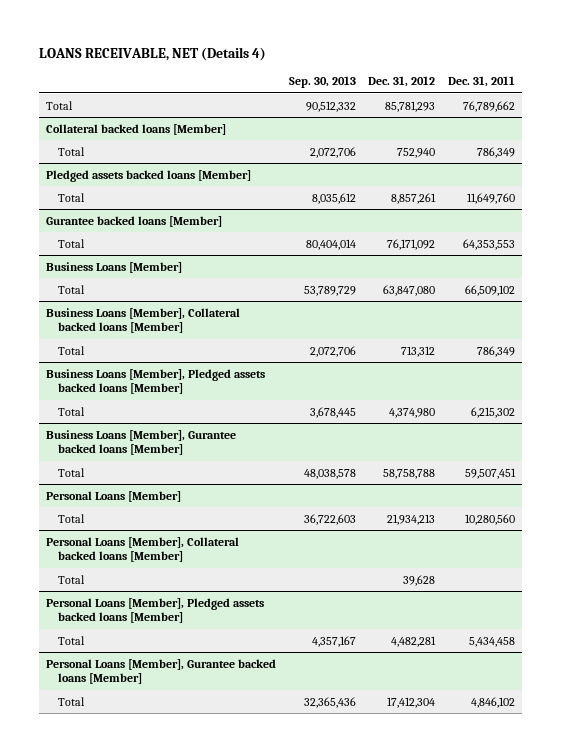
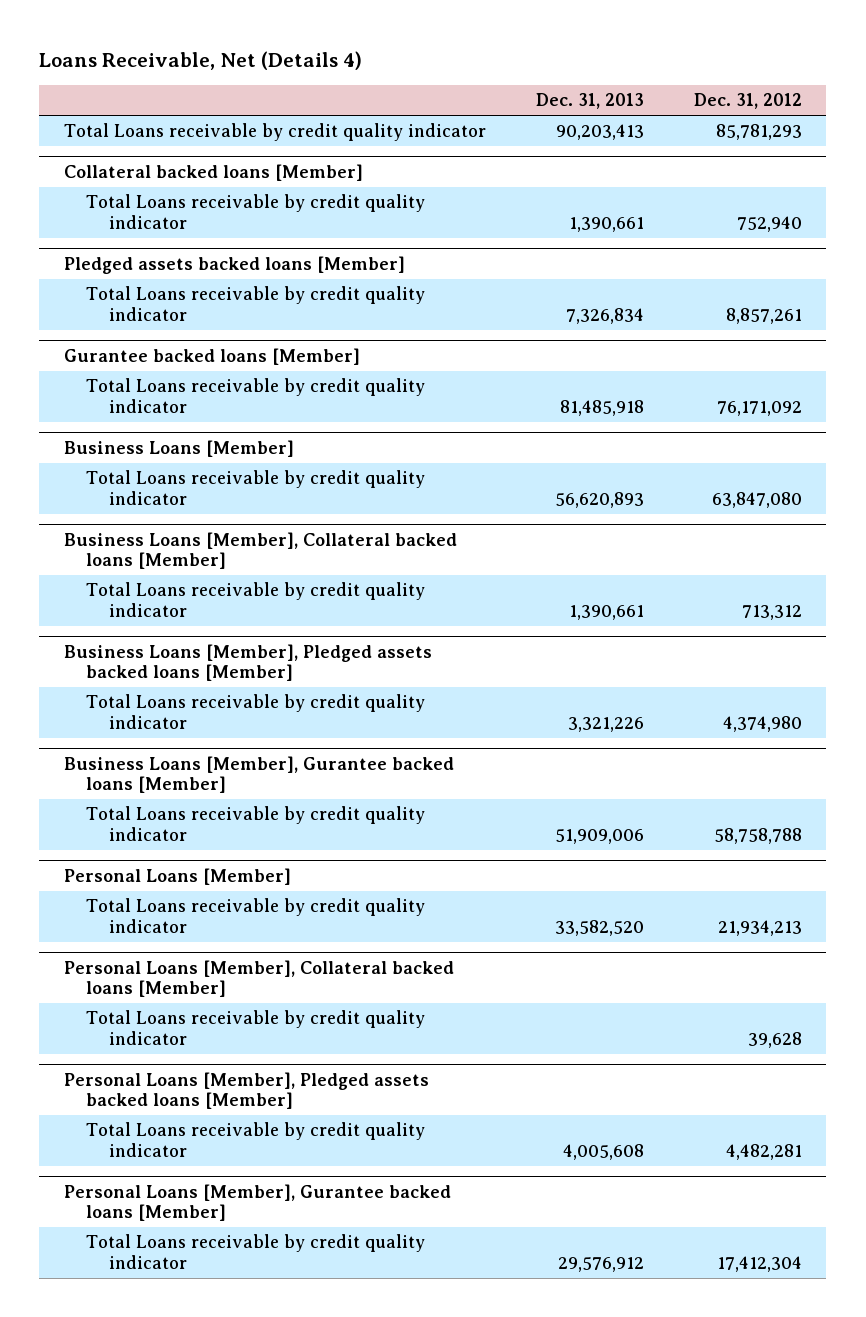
[39,46,267,61] LOANS RECEIVABLE, NET (Details 4) -> [39,50,363,70] Loans Receivable, Net (Details 4)
[288,76,356,89] Sep. 30, 2013 -> none
[448,76,516,88] Dec. 31, 2011 -> none
none -> [535,93,644,110] Dec. 31, 2013
[45,100,73,110] Total -> [64,123,487,142] Total Loans receivable by credit quality indicator
[57,146,85,156] Total -> [86,194,426,229] Total Loans receivable by credit quality indicator
[57,192,85,202] Total -> [86,286,426,321] Total Loans receivable by credit quality indicator
[57,238,85,248] Total -> [86,378,426,413] Total Loans receivable by credit quality indicator
[57,284,85,294] Total -> [86,470,426,505] Total Loans receivable by credit quality indicator
[57,345,85,355] Total -> [86,582,426,617] Total Loans receivable by credit quality indicator
[57,406,85,416] Total -> [86,694,426,729] Total Loans receivable by credit quality indicator
[57,467,85,477] Total -> [86,806,426,841] Total Loans receivable by credit quality indicator
[57,513,85,523] Total -> [86,898,426,933] Total Loans receivable by credit quality indicator
[57,574,85,584] Total -> [86,1010,426,1045] Total Loans receivable by credit quality indicator
[57,635,85,645] Total -> [86,1122,426,1157] Total Loans receivable by credit quality indicator
[57,696,85,706] Total -> [86,1234,426,1269] Total Loans receivable by credit quality indicator

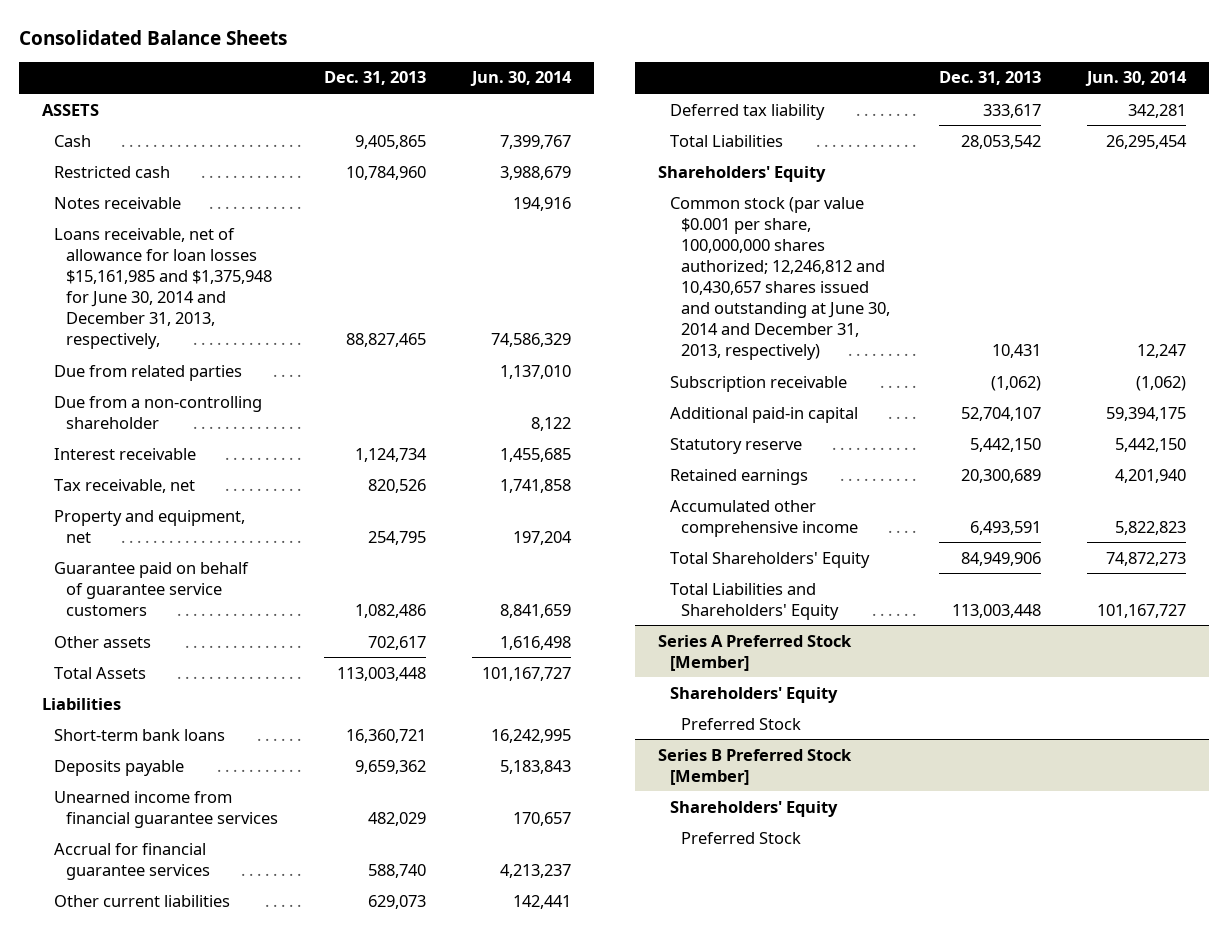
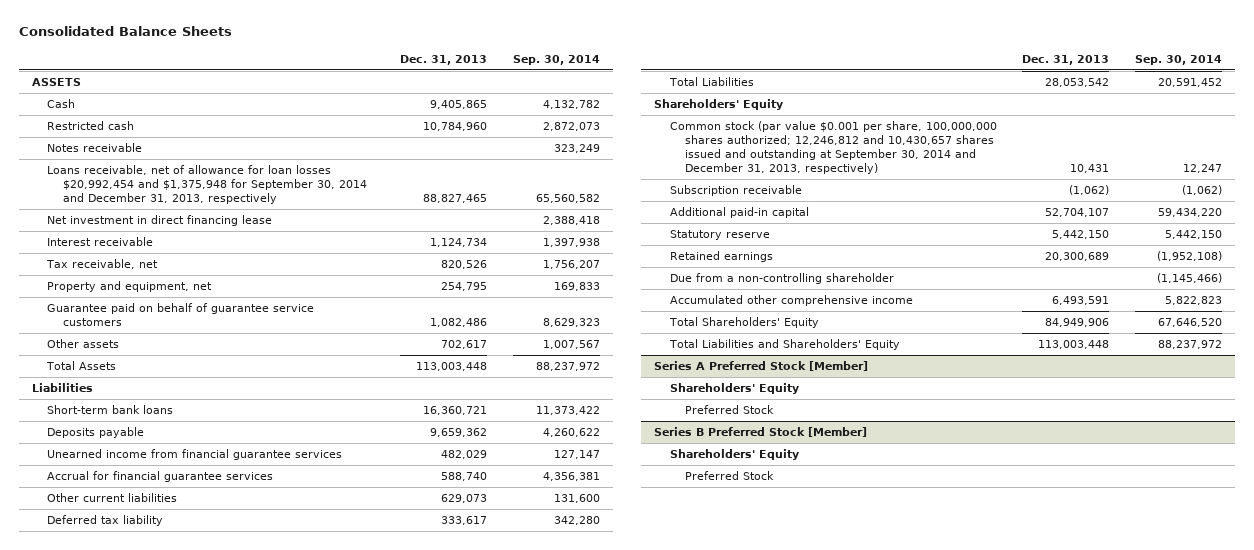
[469,71,572,87] Jun. 30, 2014 -> none
none -> [513,54,601,65] Sep. 30, 2014
[54,364,243,381] Due from related parties -> none
[54,227,272,350] Loans receivable, net of allowance for loan losses $15,161,985 and $1,375,948 for June 30, 2014 and December 31, 2013, respectively, -> [47,165,367,204] Loans receivable, net of allowance for loan losses $20,992,454 and $1,375,948 for September 30, 2014 and December 31, 2013, respectively
none -> [47,215,273,227] Net investment in direct financing lease
[669,196,891,361] Common stock (par value $0.001 per share, 100,000,000 shares authorized; 12,246,812 and 10,430,657 shares issued and outstanding at June 30, 2014 and December 31, 2013, respectively) -> [669,121,997,174] Common stock (par value $0.001 per share, 100,000,000 shares authorized; 12,246,812 and 10,430,657 shares issued and outstanding at September 30, 2014 and December 31, 2013, respectively)
[54,395,263,429] Due from a non-controlling shareholder -> [669,273,894,285] Due from a non-controlling shareholder

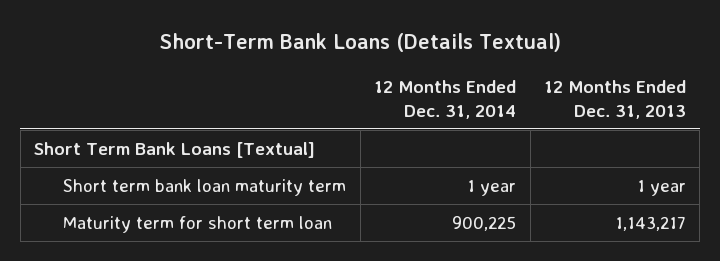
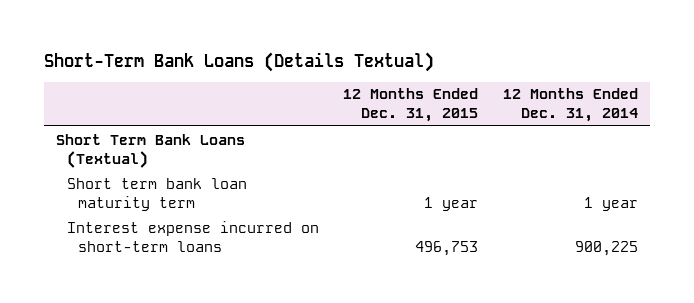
[543,79,686,119] 12 Months Ended Dec. 31, 2013 -> none
none -> [343,88,479,123] 12 Months Ended Dec. 31, 2015
[34,141,316,158] Short Term Bank Loans [Textual] -> [56,133,246,168] Short Term Bank Loans (Textual)
[63,215,333,233] Maturity term for short term loan -> [67,220,320,252] Interest expense incurred on short-term loans

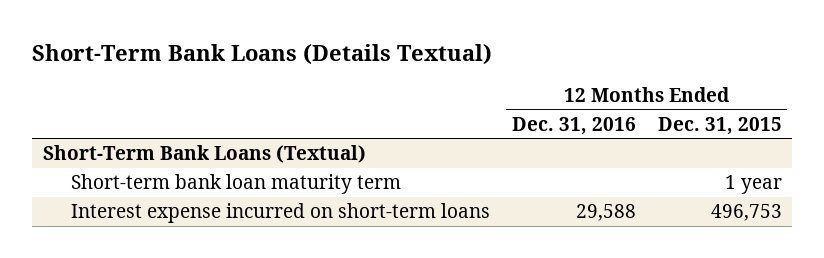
[502,88,638,123] 12 Months Ended Dec. 31, 2014 -> none
none -> [511,116,636,135] Dec. 31, 2016
[56,133,246,168] Short Term Bank Loans (Textual) -> [42,145,366,164] Short-Term Bank Loans (Textual)
[67,177,248,211] Short term bank loan maturity term -> [71,174,402,195] Short-term bank loan maturity term

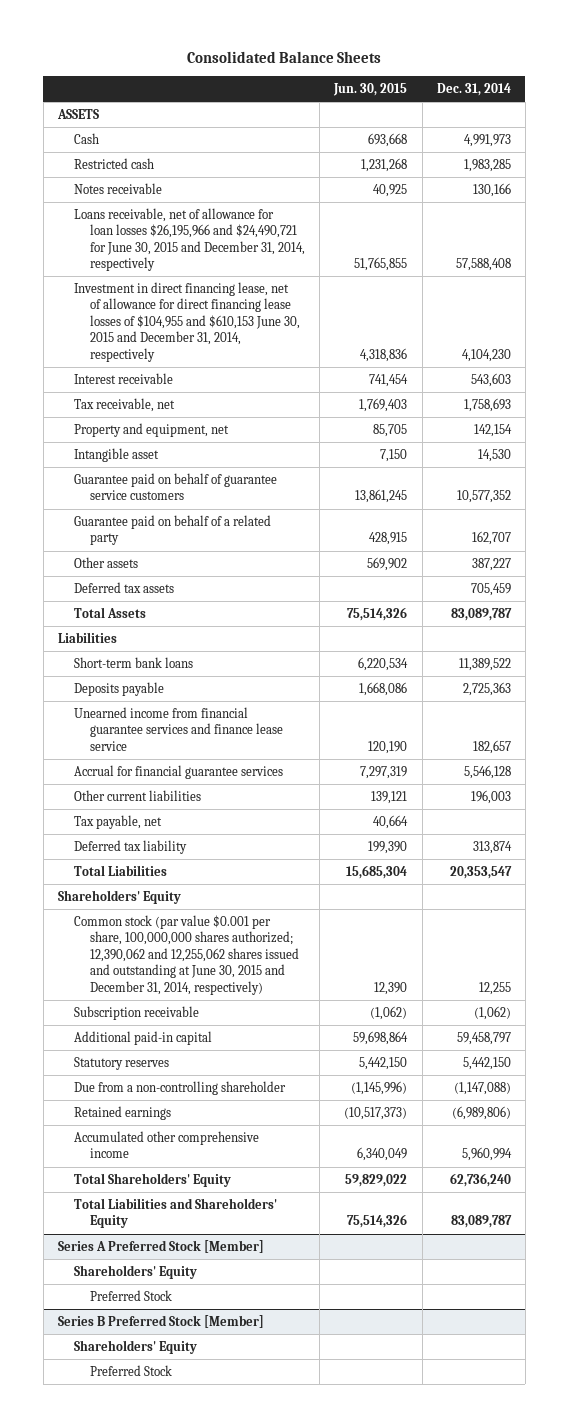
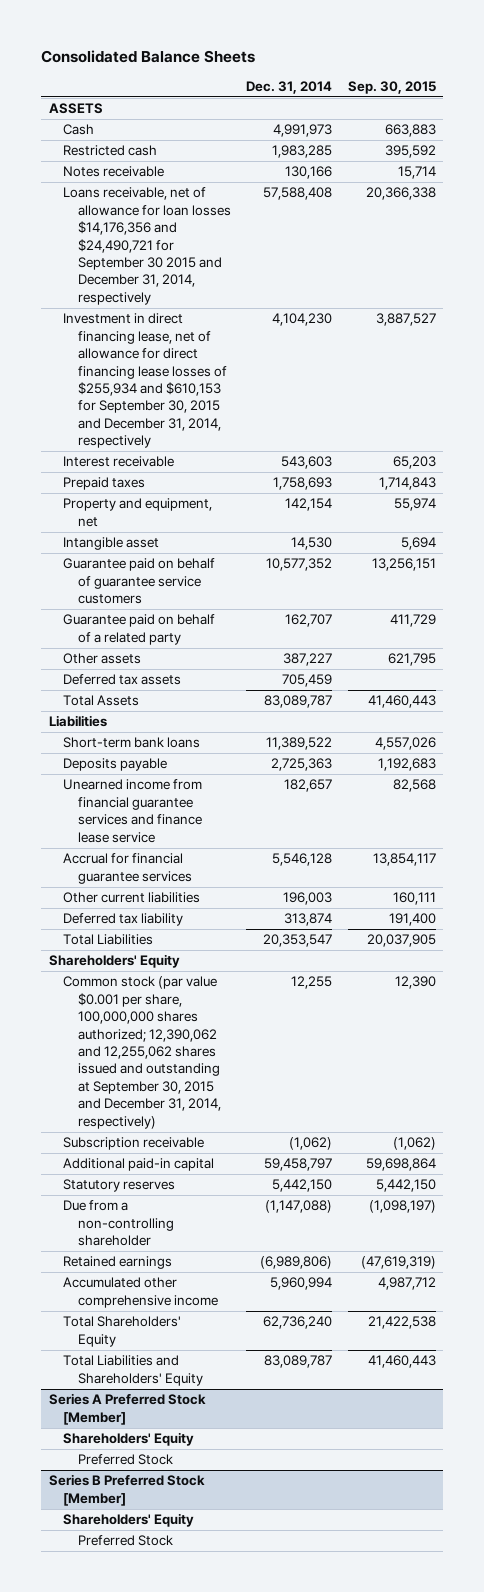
[333,82,408,96] Jun. 30, 2015 -> none
none -> [347,80,436,94] Sep. 30, 2015
[74,207,306,272] Loans receivable, net of allowance for loan losses $26,195,966 and $24,490,721 for June 30, 2015 and December 31, 2014, respectively -> [63,187,232,305] Loans receivable, net of allowance for loan losses $14,176,356 and $24,490,721 for September 30 2015 and December 31, 2014, respectively
[74,281,301,362] Investment in direct financing lease, net of allowance for direct financing lease losses of $104,955 and $610,153 June 30, 2015 and December 31, 2014, respectively -> [63,313,228,449] Investment in direct financing lease, net of allowance for direct financing lease losses of $255,934 and $610,153 for September 30, 2015 and December 31, 2014, respectively
[74,397,176,412] Tax receivable, net -> [63,477,146,491] Prepaid taxes
[74,814,163,829] Tax payable, net -> none
[74,914,300,995] Common stock (par value $0.001 per share, 100,000,000 shares authorized; 12,390,062 and 12,255,062 shares issued and outstanding at June 30, 2015 and December 31, 2014, respectively) -> [63,976,222,1129] Common stock (par value $0.001 per share, 100,000,000 shares authorized; 12,390,062 and 12,255,062 shares issued and outstanding at September 30, 2015 and December 31, 2014, respectively)

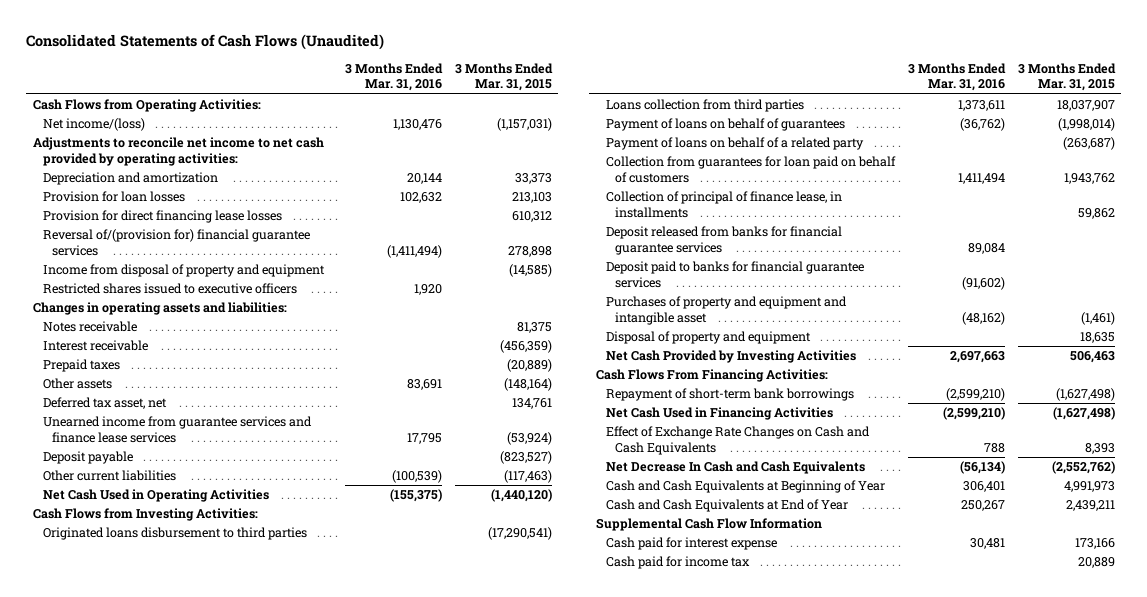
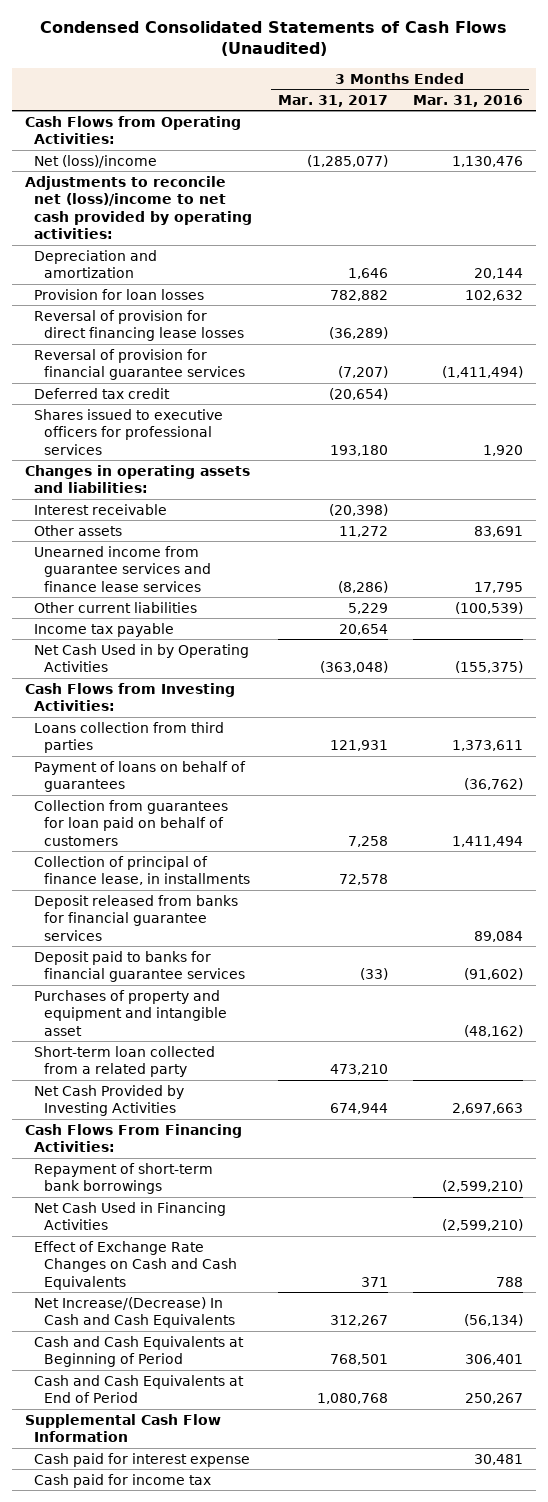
[26,33,385,50] Consolidated Statements of Cash Flows (Unaudited) -> [39,21,507,57] Condensed Consolidated Statements of Cash Flows (Unaudited)
[454,62,553,92] 3 Months Ended Mar. 31, 2015 -> none
none -> [277,94,388,107] Mar. 31, 2017
[42,118,145,132] Net income/(loss) -> [34,154,158,168] Net (loss)/income
[32,137,324,166] Adjustments to reconcile net income to net cash provided by operating activities: -> [24,175,253,240] Adjustments to reconcile net (loss)/income to net cash provided by operating activities:
[42,264,325,278] Income from disposal of property and equipment -> none
[42,210,282,224] Provision for direct financing lease losses -> [34,309,245,342] Reversal of provision for direct financing lease losses
[42,229,310,256] Reversal of/(provision for) financial guarantee services -> [34,348,246,381] Reversal of provision for financial guarantee services
none -> [34,387,171,399] Deferred tax credit
[42,283,297,295] Restricted shares issued to executive officers -> [34,408,224,455] Shares issued to executive officers for professional services
[42,321,137,333] Notes receivable -> none
[42,359,120,373] Prepaid taxes -> none
[42,397,167,410] Deferred tax asset, net -> none
[42,451,133,465] Deposit payable -> none
none -> [34,622,175,637] Income tax payable
[42,489,269,503] Net Cash Used in Operating Activities -> [34,643,250,673] Net Cash Used in by Operating Activities
[42,527,307,541] Originated loans disbursement to third parties -> none
[605,137,864,151] Payment of loans on behalf of a related party -> none
[605,331,811,345] Disposal of property and equipment -> none
none -> [34,1045,216,1078] Short-term loan collected from a related party
[605,461,865,475] Net Decrease In Cash and Cash Equivalents -> [34,1296,236,1329] Net Increase/(Decrease) In Cash and Cash Equivalents
[605,480,885,494] Cash and Cash Equivalents at Beginning of Year -> [34,1335,245,1368] Cash and Cash Equivalents at Beginning of Period
[605,499,848,513] Cash and Cash Equivalents at End of Year -> [34,1374,245,1404] Cash and Cash Equivalents at End of Period

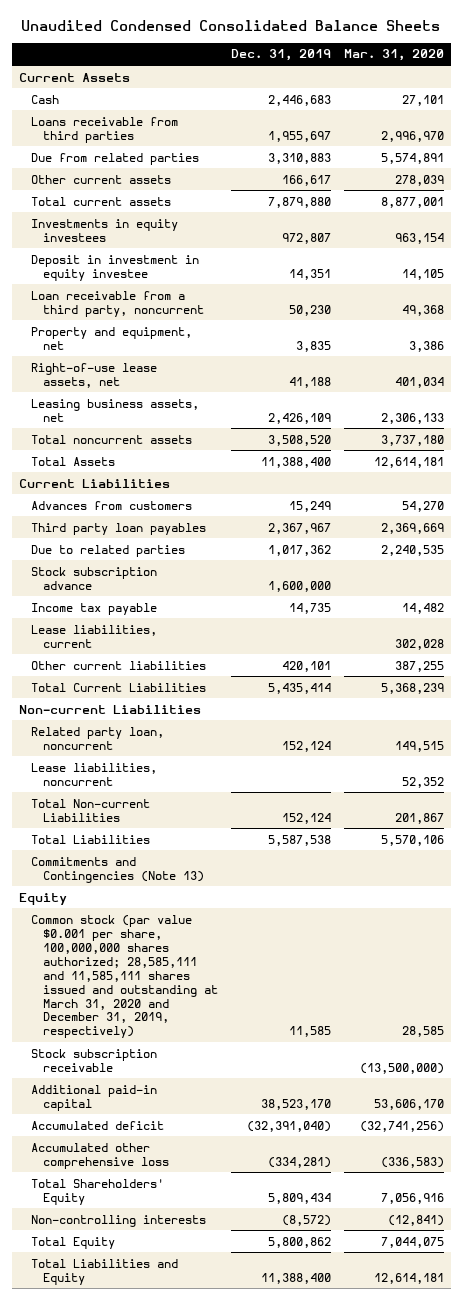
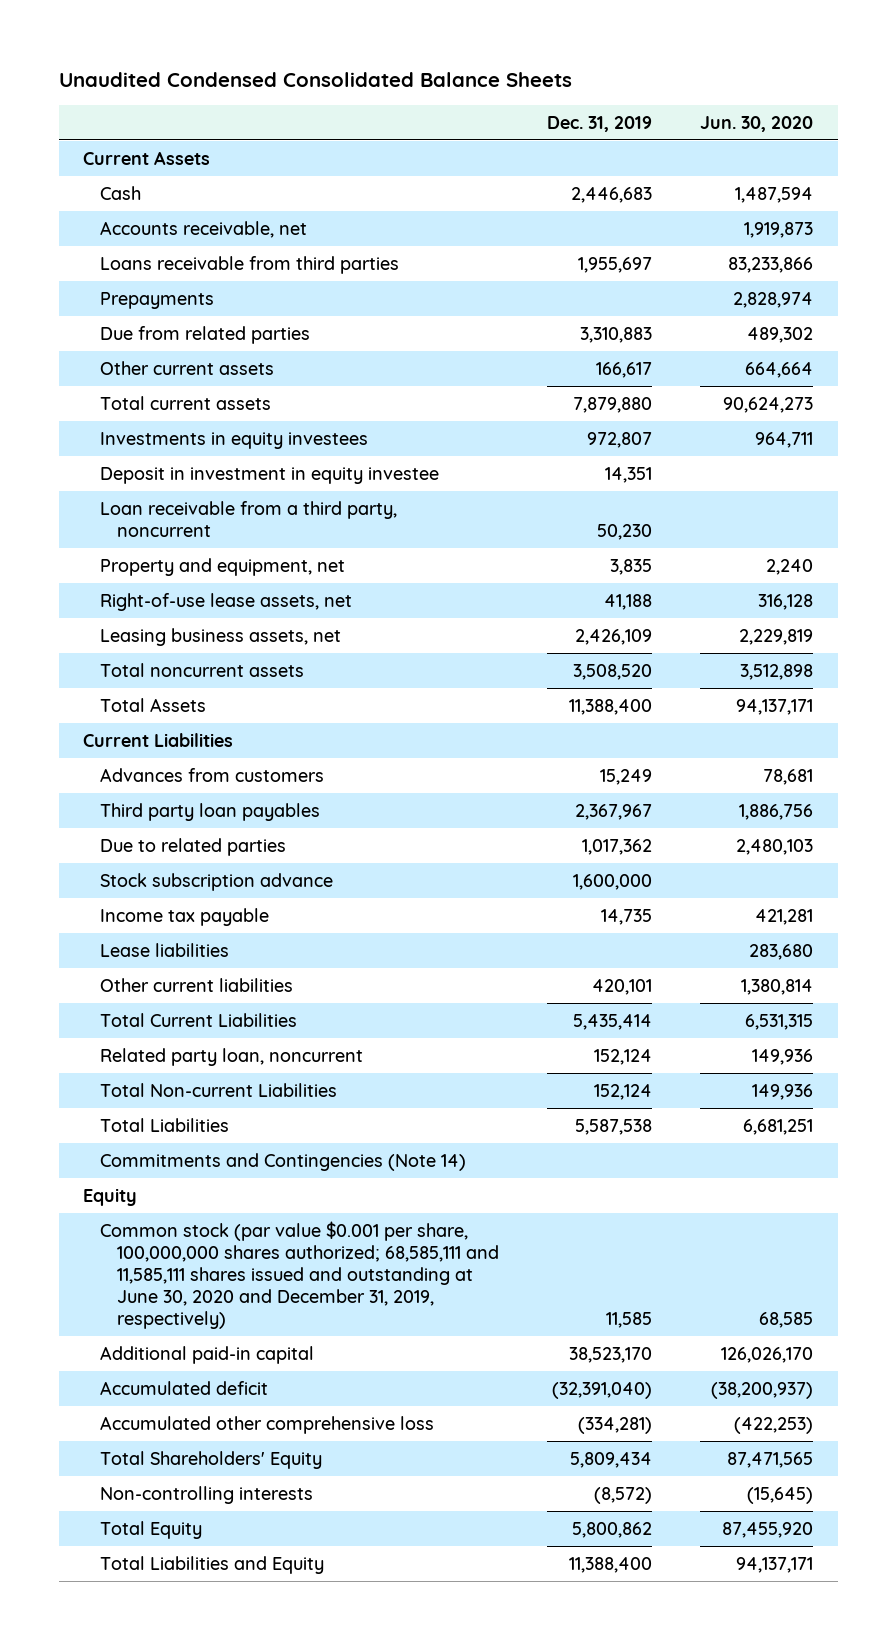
[344,49,445,62] Mar. 31, 2020 -> none
none -> [700,115,814,132] Jun. 30, 2020
none -> [99,220,307,238] Accounts receivable, net
none -> [99,291,214,309] Prepayments
[31,624,158,648] Lease liabilities, current -> [99,942,229,957] Lease liabilities
[18,704,201,714] Non-current Liabilities -> none
[31,762,158,786] Lease liabilities, noncurrent -> none
[31,856,205,883] Commitments and Contingencies (Note 13) -> [99,1152,466,1171] Commitments and Contingencies (Note 14)
[31,1048,158,1072] Stock subscription receivable -> none
[31,914,219,1039] Common stock (par value $0.001 per share, 100,000,000 shares authorized; 28,585,111 and 11,585,111 shares issued and outstanding at March 31, 2020 and December 31, 2019, respectively) -> [99,1220,499,1329] Common stock (par value $0.001 per share, 100,000,000 shares authorized; 68,585,111 and 11,585,111 shares issued and outstanding at June 30, 2020 and December 31, 2019, respectively)

